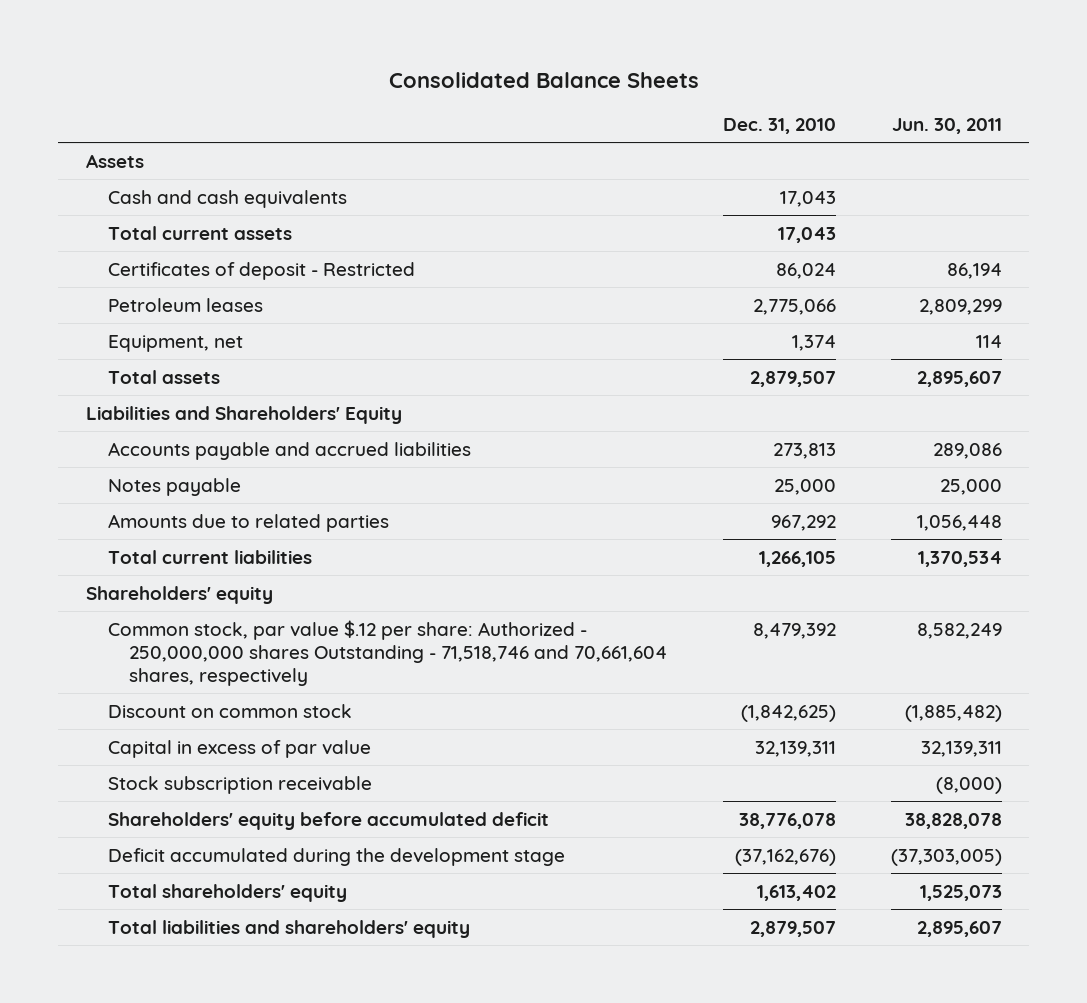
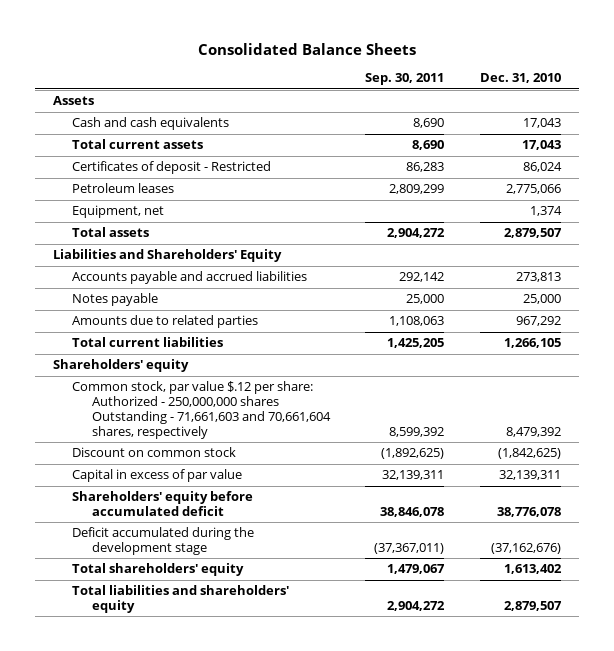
[891,118,1002,135] Jun. 30, 2011 -> none
none -> [365,73,445,86] Sep. 30, 2011
[107,619,668,686] Common stock, par value $.12 per share: Authorized - 250,000,000 shares Outstanding - 71,518,746 and 70,661,604 shares, respectively -> [72,381,331,439] Common stock, par value $.12 per share: Authorized - 250,000,000 shares Outstanding - 71,661,603 and 70,661,604 shares, respectively
[107,775,372,794] Stock subscription receivable -> none

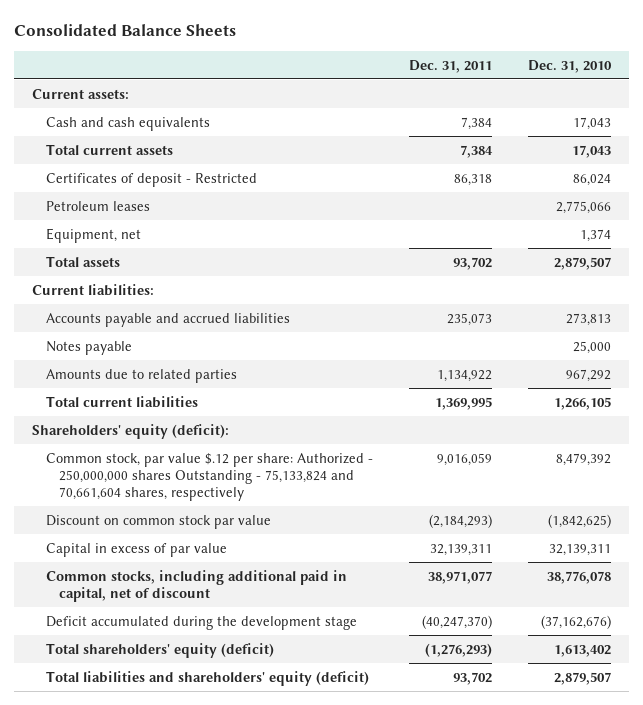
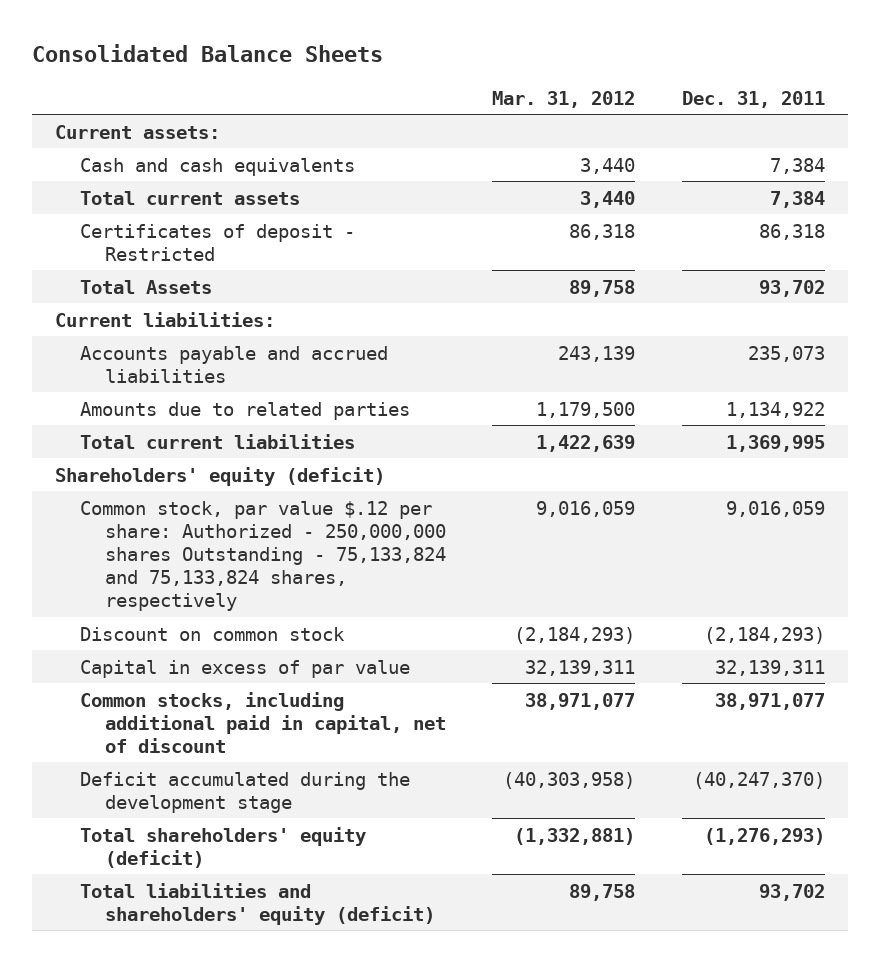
[527,59,612,73] Dec. 31, 2010 -> none
none -> [492,90,636,108] Mar. 31, 2012
[45,200,150,211] Petroleum leases -> none
[45,227,141,243] Equipment, net -> none
[45,255,120,267] Total assets -> [80,279,213,294] Total Assets
[45,340,132,355] Notes payable -> none
[31,423,229,439] Shareholders' equity (deficit): -> [55,466,386,486] Shareholders' equity (deficit)
[45,452,373,501] Common stock, par value $.12 per share: Authorized - 250,000,000 shares Outstanding - 75,133,824 and 70,661,604 shares, respectively -> [80,500,447,612] Common stock, par value $.12 per share: Authorized - 250,000,000 shares Outstanding - 75,133,824 and 75,133,824 shares, respectively
[45,514,271,529] Discount on common stock par value -> [80,626,346,641] Discount on common stock

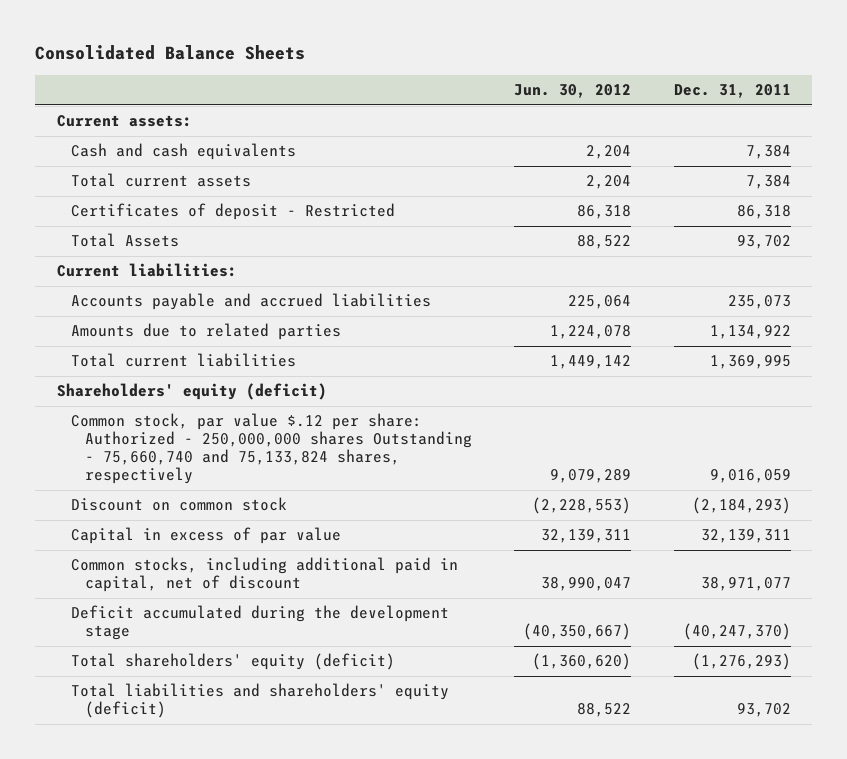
[492,90,636,108] Mar. 31, 2012 -> none
none -> [514,84,632,99] Jun. 30, 2012
[80,500,447,612] Common stock, par value $.12 per share: Authorized - 250,000,000 shares Outstanding - 75,133,824 and 75,133,824 shares, respectively -> [70,413,473,485] Common stock, par value $.12 per share: Authorized - 250,000,000 shares Outstanding - 75,660,740 and 75,133,824 shares, respectively

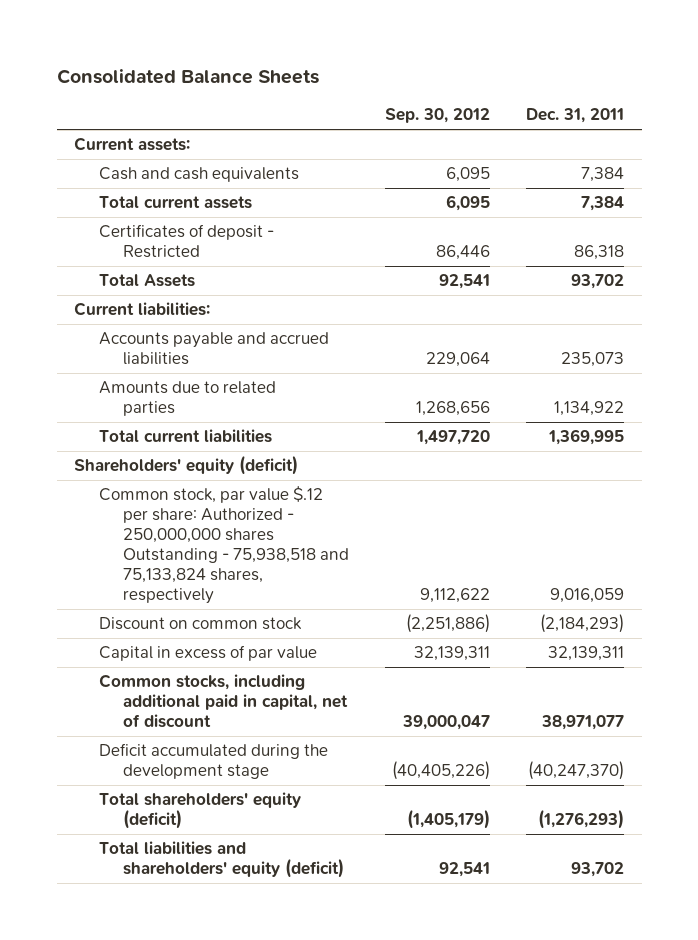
[514,84,632,99] Jun. 30, 2012 -> none
none -> [385,108,491,124] Sep. 30, 2012
[70,413,473,485] Common stock, par value $.12 per share: Authorized - 250,000,000 shares Outstanding - 75,660,740 and 75,133,824 shares, respectively -> [98,486,350,605] Common stock, par value $.12 per share: Authorized - 250,000,000 shares Outstanding - 75,938,518 and 75,133,824 shares, respectively

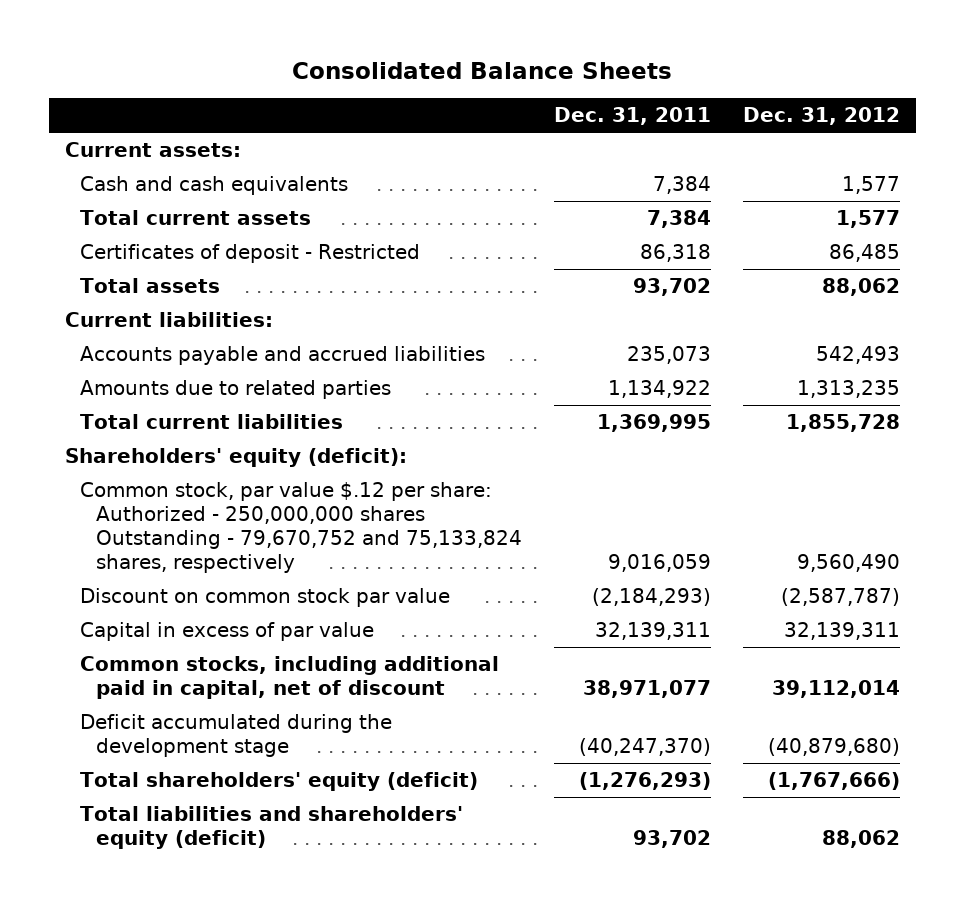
[385,108,491,124] Sep. 30, 2012 -> none
none -> [743,107,901,126] Dec. 31, 2012
[98,274,195,288] Total Assets -> [80,278,221,294] Total assets
[74,455,299,476] Shareholders' equity (deficit) -> [64,448,407,468] Shareholders' equity (deficit):
[98,486,350,605] Common stock, par value $.12 per share: Authorized - 250,000,000 shares Outstanding - 75,938,518 and 75,133,824 shares, respectively -> [80,482,523,574] Common stock, par value $.12 per share: Authorized - 250,000,000 shares Outstanding - 79,670,752 and 75,133,824 shares, respectively
[98,617,302,631] Discount on common stock -> [80,588,451,608] Discount on common stock par value

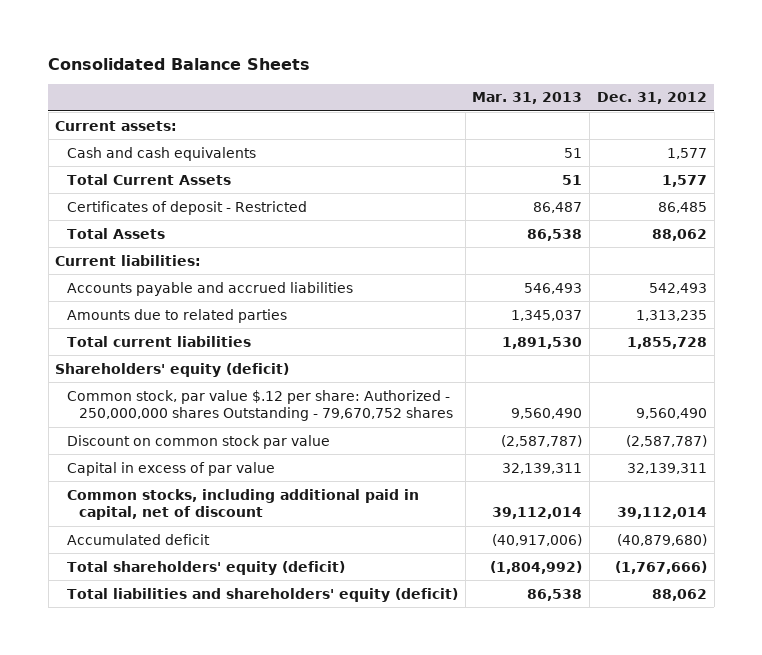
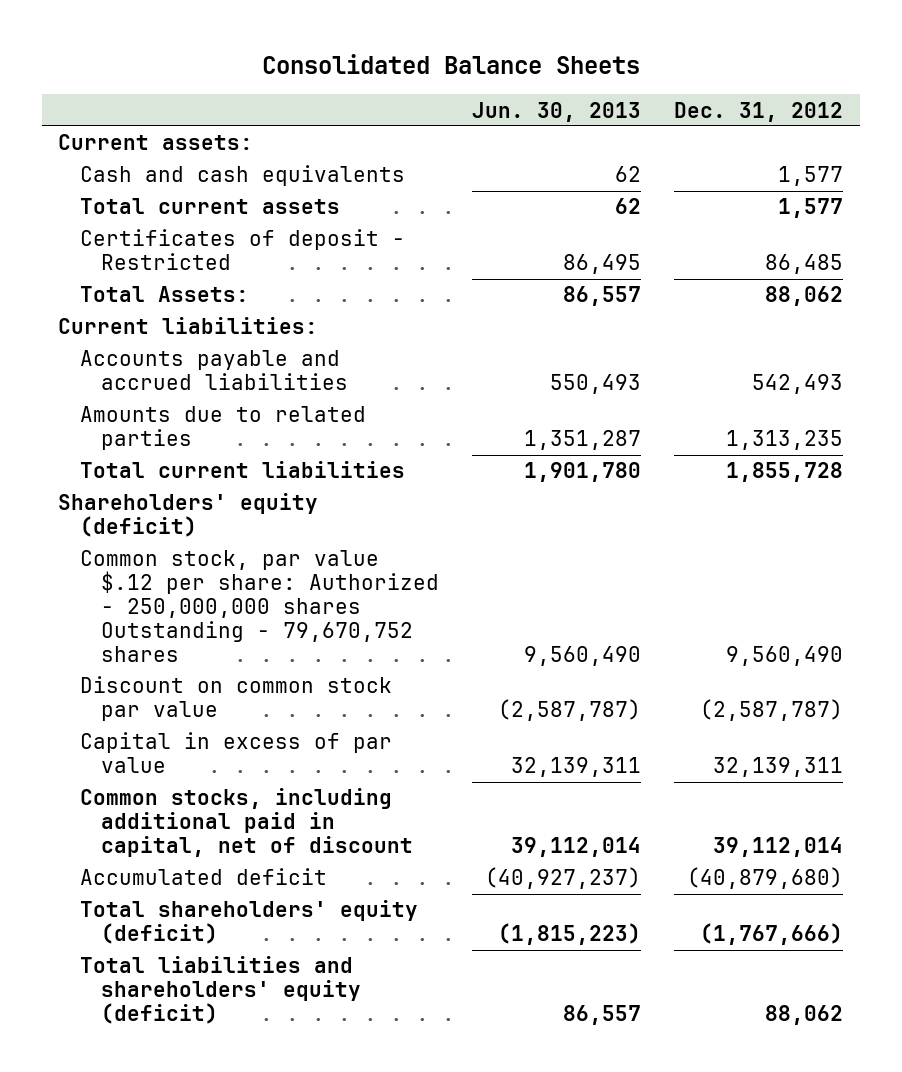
[472,92,583,105] Mar. 31, 2013 -> none
none -> [472,101,642,122] Jun. 30, 2013
[67,173,232,185] Total Current Assets -> [79,198,340,215] Total current assets
[67,227,166,239] Total Assets -> [79,286,249,303] Total Assets:

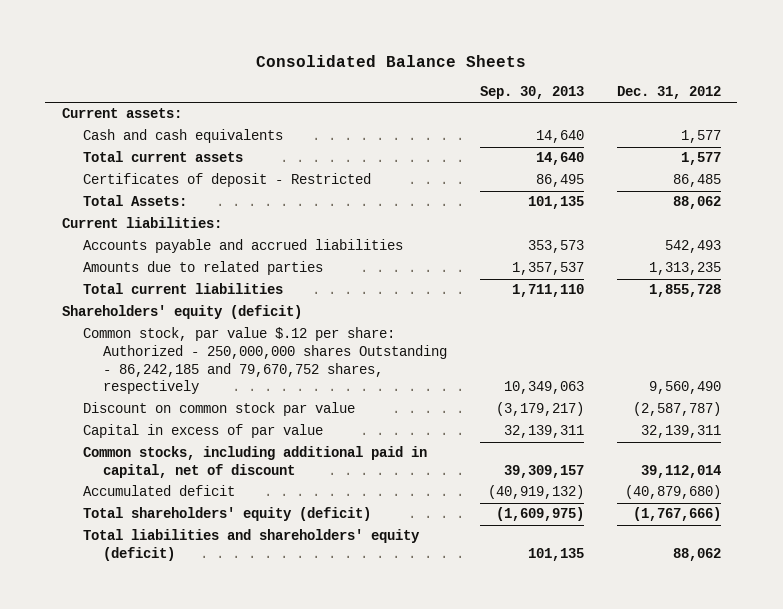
[472,101,642,122] Jun. 30, 2013 -> none
none -> [480,86,585,100] Sep. 30, 2013
[79,550,439,663] Common stock, par value $.12 per share: Authorized - 250,000,000 shares Outstanding - 79,670,752 shares -> [82,327,448,395] Common stock, par value $.12 per share: Authorized - 250,000,000 shares Outstanding - 86,242,185 and 79,670,752 shares, respectively

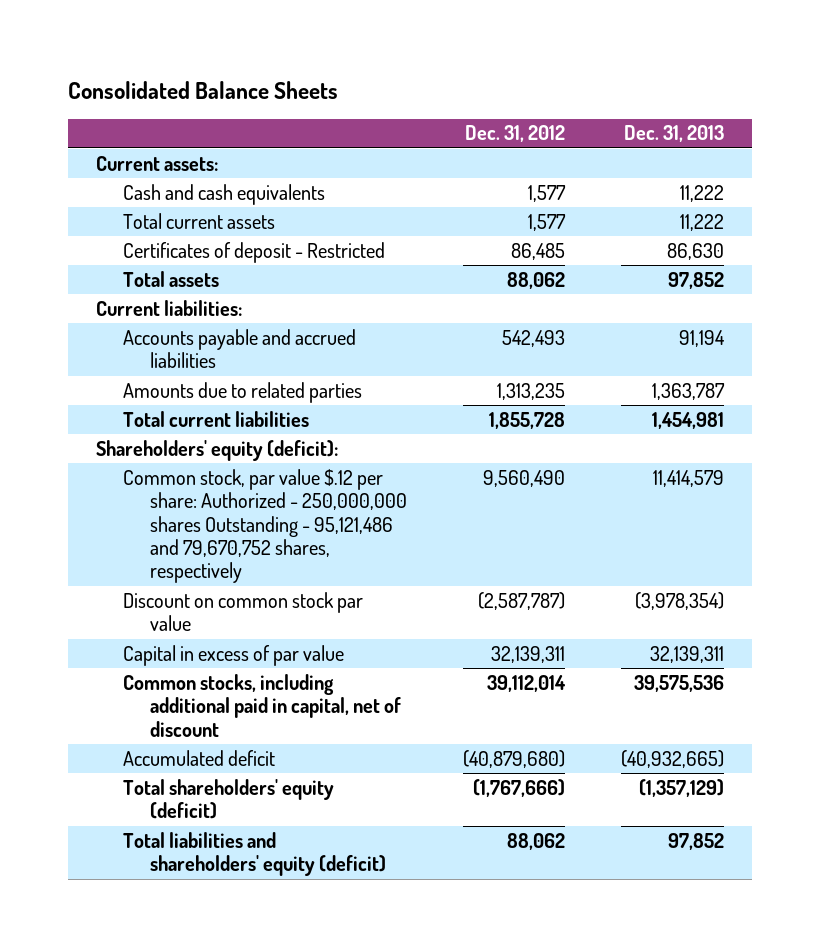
[480,86,585,100] Sep. 30, 2013 -> none
none -> [624,125,725,143] Dec. 31, 2013
[82,195,187,207] Total Assets: -> [122,270,219,287] Total assets
[61,305,302,320] Shareholders' equity (deficit) -> [95,439,338,461] Shareholders' equity (deficit):
[82,327,448,395] Common stock, par value $.12 per share: Authorized - 250,000,000 shares Outstanding - 86,242,185 and 79,670,752 shares, respectively -> [122,468,408,584] Common stock, par value $.12 per share: Authorized - 250,000,000 shares Outstanding - 95,121,486 and 79,670,752 shares, respectively

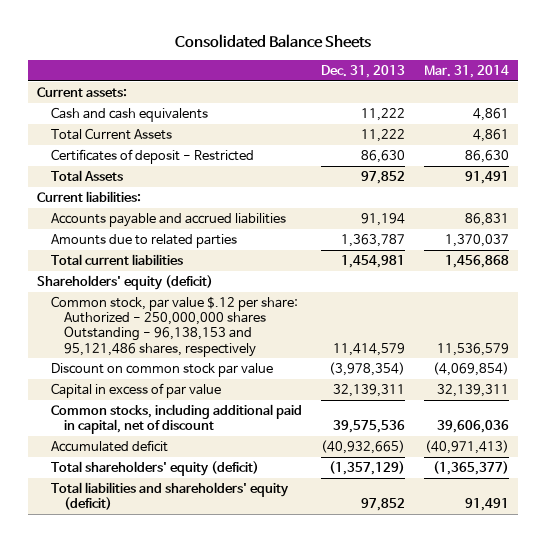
[465,125,566,143] Dec. 31, 2012 -> none
none -> [423,64,509,78] Mar. 31, 2014
[122,212,275,229] Total current assets -> [50,127,172,140] Total Current Assets
[122,270,219,287] Total assets -> [50,169,123,181] Total Assets
[95,439,338,461] Shareholders' equity (deficit): -> [37,274,214,290] Shareholders' equity (deficit)
[122,468,408,584] Common stock, par value $.12 per share: Authorized - 250,000,000 shares Outstanding - 95,121,486 and 79,670,752 shares, respectively -> [50,295,298,357] Common stock, par value $.12 per share: Authorized - 250,000,000 shares Outstanding - 96,138,153 and 95,121,486 shares, respectively

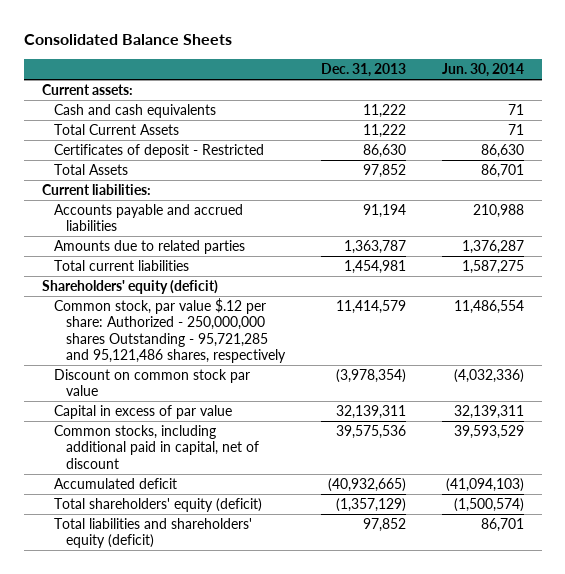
[423,64,509,78] Mar. 31, 2014 -> none
none -> [441,62,524,77] Jun. 30, 2014
[50,295,298,357] Common stock, par value $.12 per share: Authorized - 250,000,000 shares Outstanding - 96,138,153 and 95,121,486 shares, respectively -> [53,298,287,363] Common stock, par value $.12 per share: Authorized - 250,000,000 shares Outstanding - 95,721,285 and 95,121,486 shares, respectively

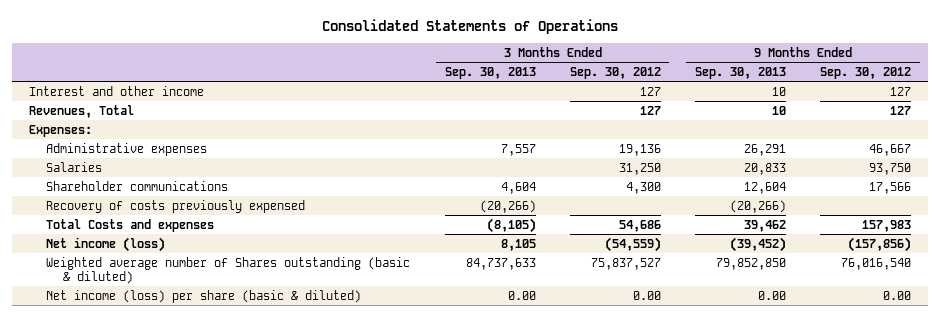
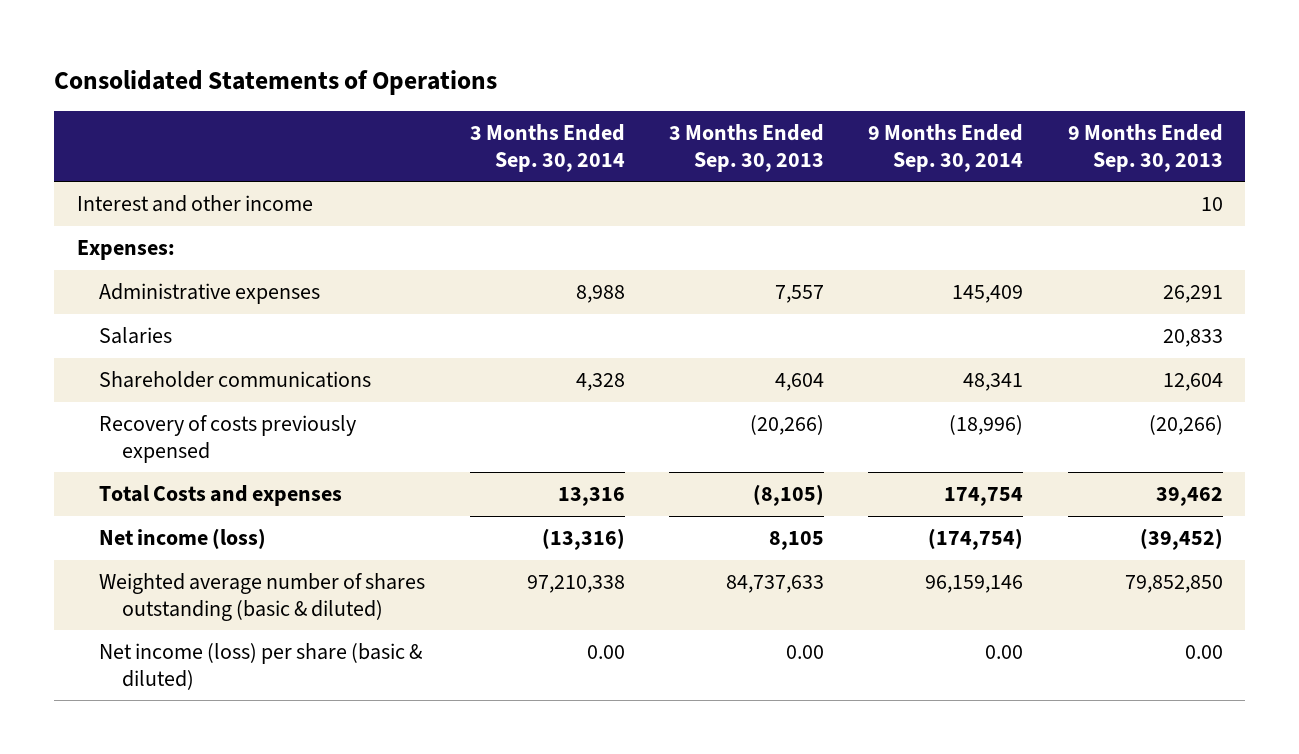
[569,67,661,80] Sep. 30, 2012 -> none
[820,67,912,80] Sep. 30, 2012 -> none
none -> [469,124,625,172] 3 Months Ended Sep. 30, 2014
none -> [868,124,1024,172] 9 Months Ended Sep. 30, 2014
[29,104,135,118] Revenues, Total -> none
[46,256,411,284] Weighted average number of Shares outstanding (basic & diluted) -> [99,573,426,621] Weighted average number of shares outstanding (basic & diluted)

